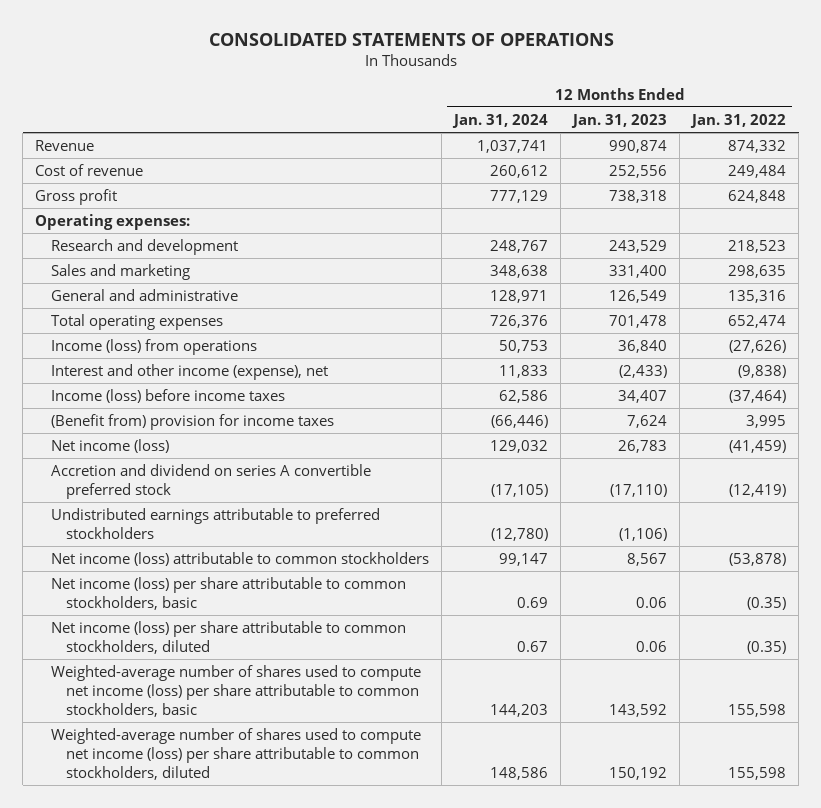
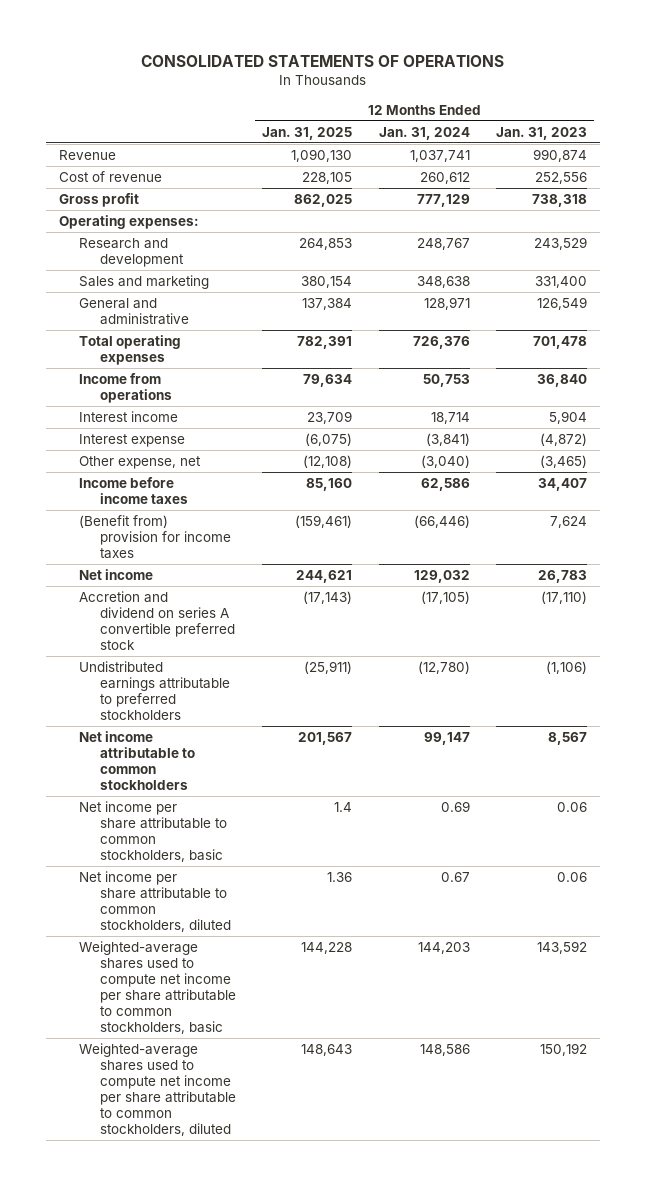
[690,113,787,128] Jan. 31, 2022 -> none
none -> [262,126,353,140] Jan. 31, 2025
[50,339,257,356] Income (loss) from operations -> [79,372,172,403] Income from operations
none -> [79,410,179,422] Interest income
none -> [79,433,186,447] Interest expense
[50,364,328,381] Interest and other income (expense), net -> [79,455,202,469] Other expense, net
[498,365,548,379] 11,833 -> [420,454,470,468] (3,040)
[618,365,667,379] (2,433) -> [540,454,588,468] (3,465)
[50,389,285,404] Income (loss) before income taxes -> [79,476,188,504] Income before income taxes
[50,439,169,454] Net income (loss) -> [79,568,154,580] Net income
[50,552,429,567] Net income (loss) attributable to common stockholders -> [79,730,195,791] Net income attributable to common stockholders
[50,577,406,611] Net income (loss) per share attributable to common stockholders, basic -> [79,800,227,863] Net income per share attributable to common stockholders, basic
[50,621,406,655] Net income (loss) per share attributable to common stockholders, diluted -> [79,870,231,933] Net income per share attributable to common stockholders, diluted
[50,665,421,717] Weighted-average number of shares used to compute net income (loss) per share attributable to common stockholders, basic -> [79,940,236,1035] Weighted-average shares used to compute net income per share attributable to common stockholders, basic
[50,728,421,780] Weighted-average number of shares used to compute net income (loss) per share attributable to common stockholders, diluted -> [79,1042,236,1137] Weighted-average shares used to compute net income per share attributable to common stockholders, diluted

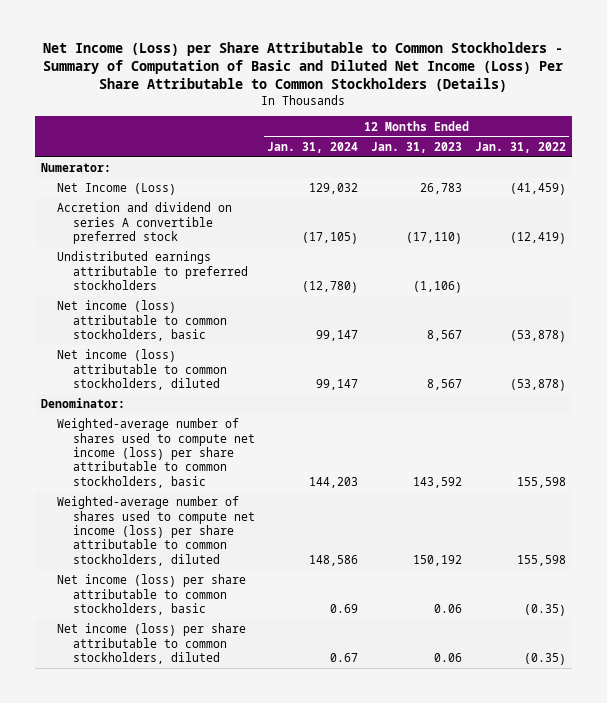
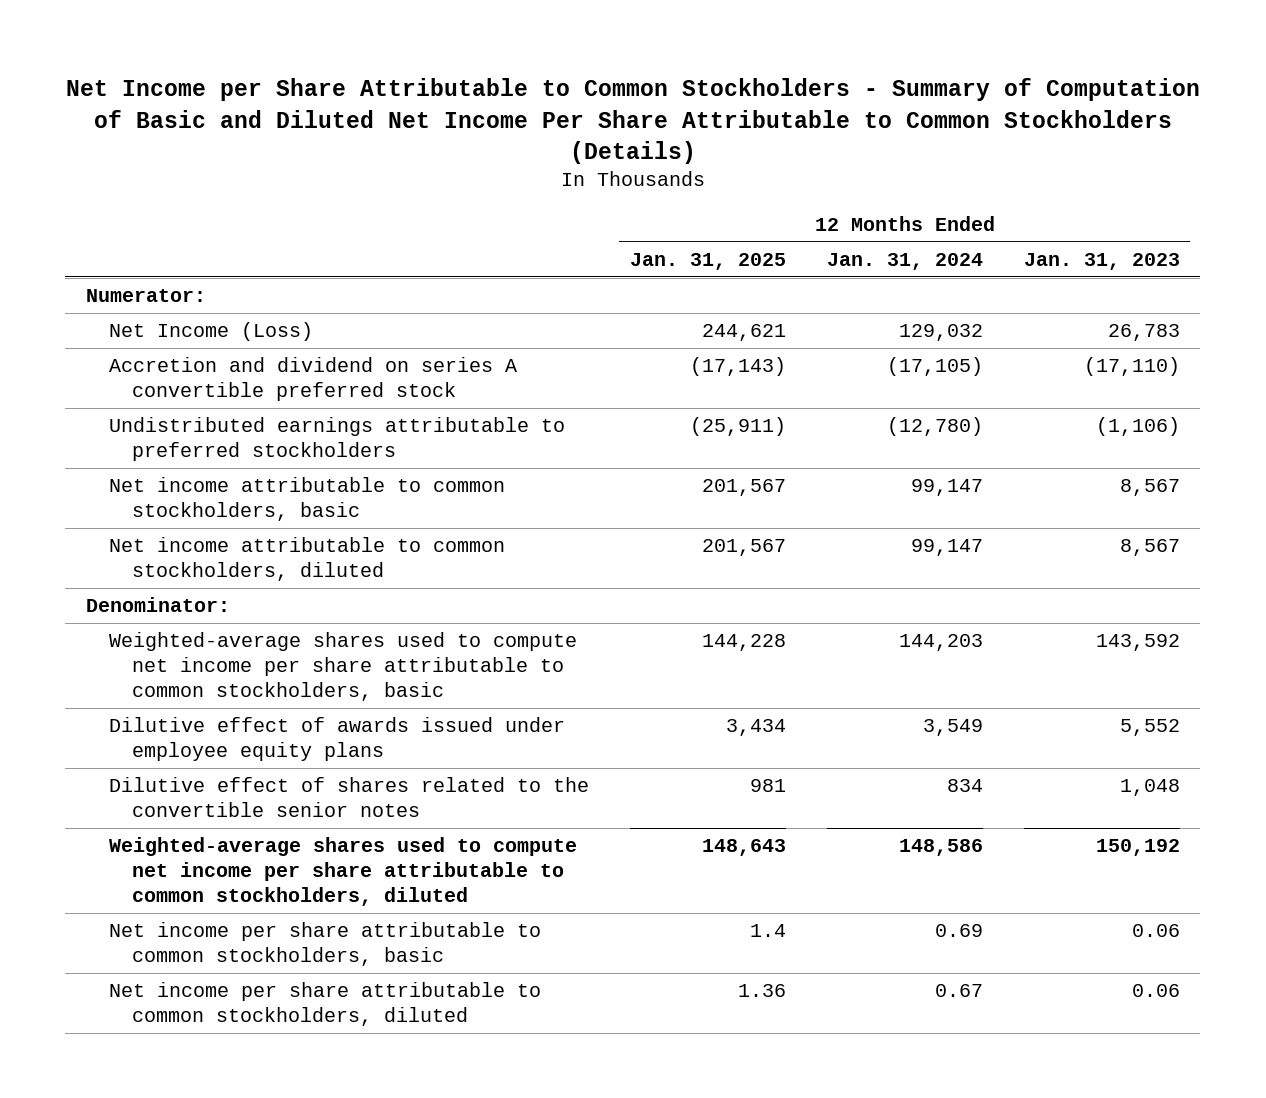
[43,41,564,93] Net Income (Loss) per Share Attributable to Common Stockholders - Summary of Computation of Basic and Diluted Net Income (Loss) Per Share Attributable to Common Stockholders (Details) -> [65,78,1200,165] Net Income per Share Attributable to Common Stockholders - Summary of Computation of Basic and Diluted Net Income Per Share Attributable to Common Stockholders (Details)
[474,141,566,153] Jan. 31, 2022 -> none
none -> [629,253,786,271] Jan. 31, 2025
[56,300,227,341] Net income (loss) attributable to common stockholders, basic -> [108,477,505,522] Net income attributable to common stockholders, basic
[56,349,227,390] Net income (loss) attributable to common stockholders, diluted -> [108,537,505,582] Net income attributable to common stockholders, diluted
[56,418,255,488] Weighted-average number of shares used to compute net income (loss) per share attributable to common stockholders, basic -> [108,632,577,702] Weighted-average shares used to compute net income per share attributable to common stockholders, basic
none -> [108,717,565,762] Dilutive effect of awards issued under employee equity plans
none -> [108,777,589,818] Dilutive effect of shares related to the convertible senior notes
[56,496,255,566] Weighted-average number of shares used to compute net income (loss) per share attributable to common stockholders, diluted -> [108,837,577,907] Weighted-average shares used to compute net income per share attributable to common stockholders, diluted
[56,574,246,615] Net income (loss) per share attributable to common stockholders, basic -> [108,922,541,967] Net income per share attributable to common stockholders, basic
[56,623,246,664] Net income (loss) per share attributable to common stockholders, diluted -> [108,982,541,1027] Net income per share attributable to common stockholders, diluted

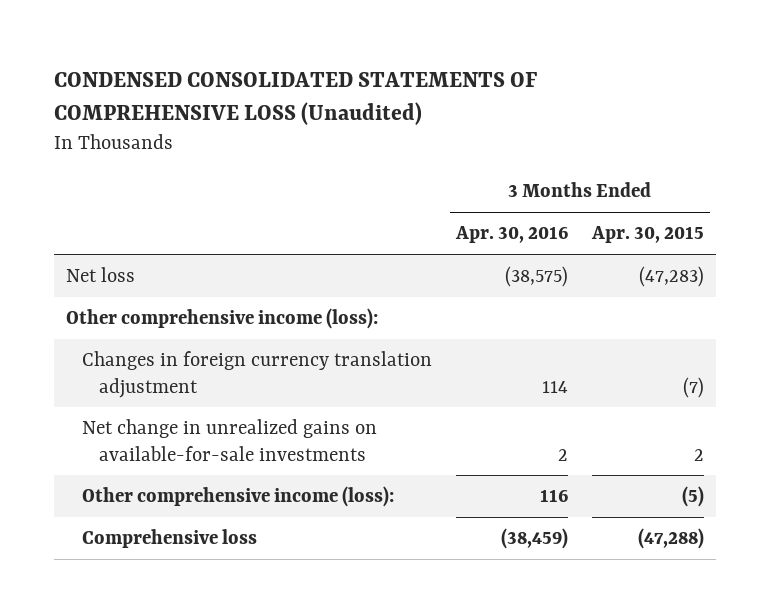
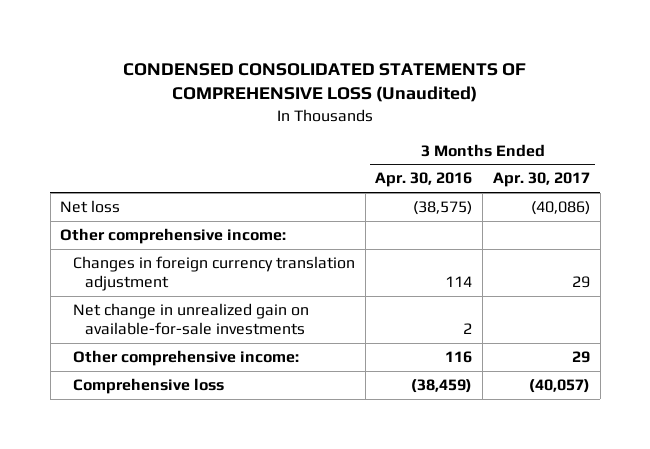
[591,226,705,244] Apr. 30, 2015 -> none
none -> [492,172,590,188] Apr. 30, 2017
[65,308,378,330] Other comprehensive income (loss): -> [60,228,287,245] Other comprehensive income:
[82,419,378,461] Net change in unrealized gains on available-for-sale investments -> [72,303,309,336] Net change in unrealized gain on available-for-sale investments
[82,486,395,508] Other comprehensive income (loss): -> [72,350,299,367] Other comprehensive income:

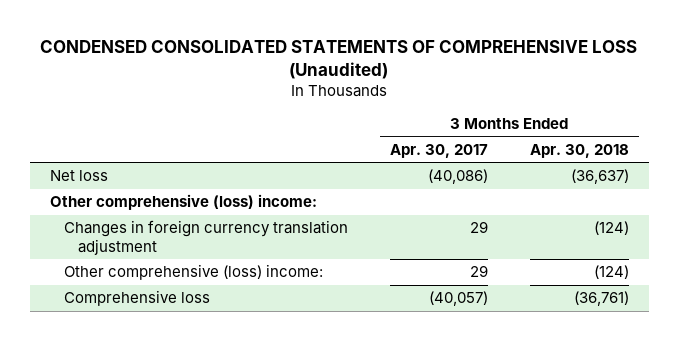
[375,172,473,188] Apr. 30, 2016 -> none
none -> [529,143,629,158] Apr. 30, 2018
[60,228,287,245] Other comprehensive income: -> [50,194,318,211] Other comprehensive (loss) income:
[72,303,309,336] Net change in unrealized gain on available-for-sale investments -> none
[72,350,299,367] Other comprehensive income: -> [64,264,324,281] Other comprehensive (loss) income:

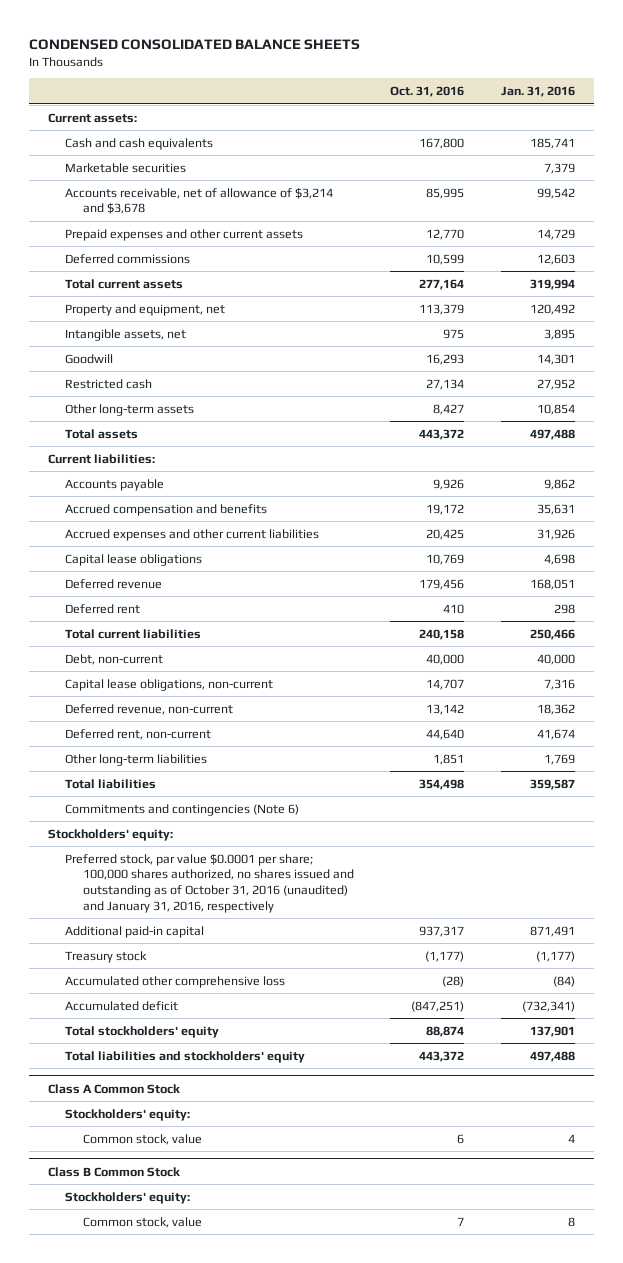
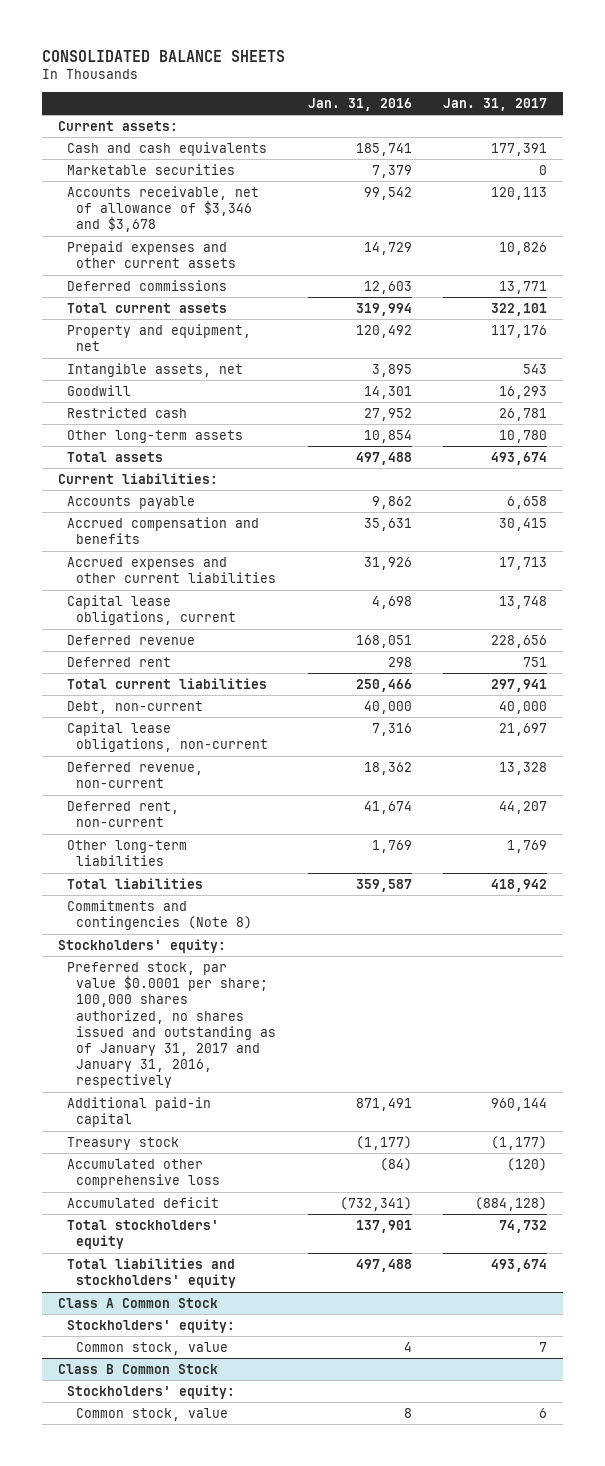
[29,38,361,50] CONDENSED CONSOLIDATED BALANCE SHEETS -> [42,49,286,62] CONSOLIDATED BALANCE SHEETS
[390,86,465,98] Oct. 31, 2016 -> none
none -> [443,97,548,111] Jan. 31, 2017
[65,187,334,215] Accounts receivable, net of allowance of $3,214 and $3,678 -> [66,185,259,233] Accounts receivable, net of allowance of $3,346 and $3,678
[65,553,203,566] Capital lease obligations -> [66,594,237,626] Capital lease obligations, current
[65,803,300,816] Commitments and contingencies (Note 6) -> [66,899,253,931] Commitments and contingencies (Note 8)
[65,853,354,913] Preferred stock, par value $0.0001 per share; 100,000 shares authorized, no shares issued and outstanding as of October 31, 2016 (unaudited) and January 31, 2016, respectively -> [66,961,277,1089] Preferred stock, par value $0.0001 per share; 100,000 shares authorized, no shares issued and outstanding as of January 31, 2017 and January 31, 2016, respectively

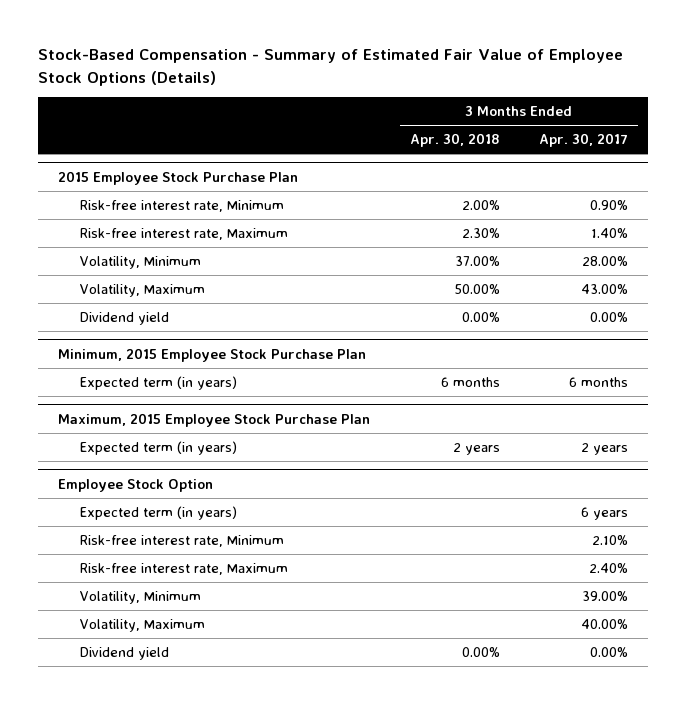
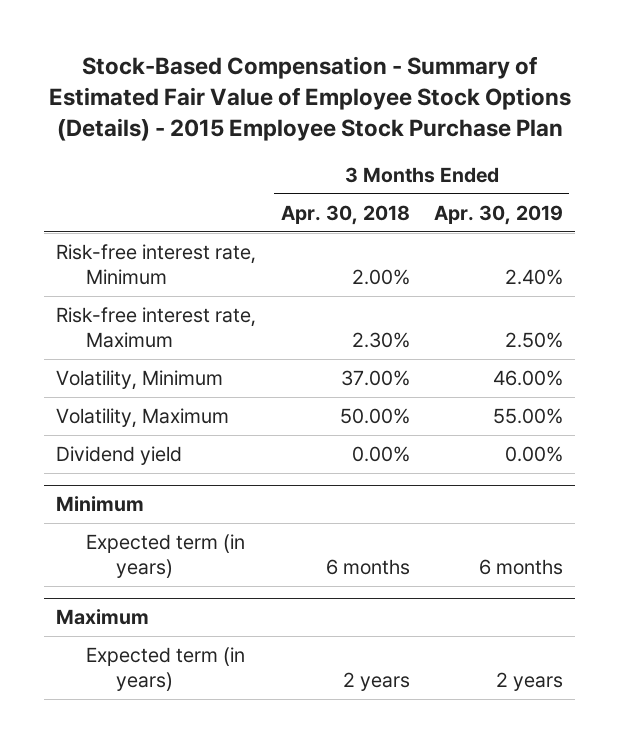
[37,49,623,86] Stock-Based Compensation - Summary of Estimated Fair Value of Employee Stock Options (Details) -> [48,56,571,141] Stock-Based Compensation - Summary of Estimated Fair Value of Employee Stock Options (Details) - 2015 Employee Stock Purchase Plan
[539,133,629,148] Apr. 30, 2017 -> none
none -> [434,204,564,225] Apr. 30, 2019
[57,170,298,185] 2015 Employee Stock Purchase Plan -> none
[57,347,366,362] Minimum, 2015 Employee Stock Purchase Plan -> none
none -> [55,496,144,513] Minimum
[57,412,370,427] Maximum, 2015 Employee Stock Purchase Plan -> none
none -> [55,609,149,626] Maximum
[57,478,213,492] Employee Stock Option -> none
[80,505,238,520] Expected term (in years) -> none
[80,534,285,547] Risk-free interest rate, Minimum -> none
[80,562,289,575] Risk-free interest rate, Maximum -> none
[80,590,202,604] Volatility, Minimum -> none
[80,618,206,632] Volatility, Maximum -> none
[80,646,170,660] Dividend yield -> none

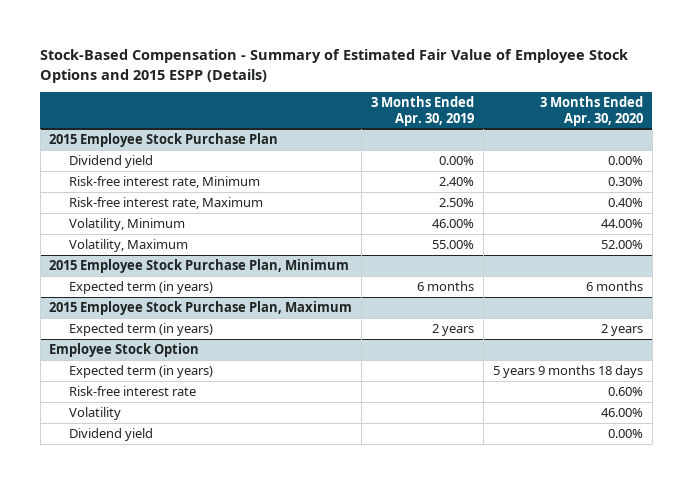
[48,56,571,141] Stock-Based Compensation - Summary of Estimated Fair Value of Employee Stock Options (Details) - 2015 Employee Stock Purchase Plan -> [40,48,629,83] Stock-Based Compensation - Summary of Estimated Fair Value of Employee Stock Options and 2015 ESPP (Details)
[280,204,410,225] Apr. 30, 2018 -> none
none -> [540,96,644,126] 3 Months Ended Apr. 30, 2020
none -> [49,132,279,147] 2015 Employee Stock Purchase Plan
none -> [69,154,154,168] Dividend yield
[55,446,182,466] Dividend yield -> none
[55,496,144,513] Minimum -> none
none -> [49,258,350,273] 2015 Employee Stock Purchase Plan, Minimum
[55,609,149,626] Maximum -> none
none -> [49,300,353,315] 2015 Employee Stock Purchase Plan, Maximum
none -> [49,342,200,357] Employee Stock Option
none -> [69,364,214,378] Expected term (in years)
none -> [69,385,197,396] Risk-free interest rate
none -> [69,406,122,420] Volatility
none -> [69,427,154,441] Dividend yield

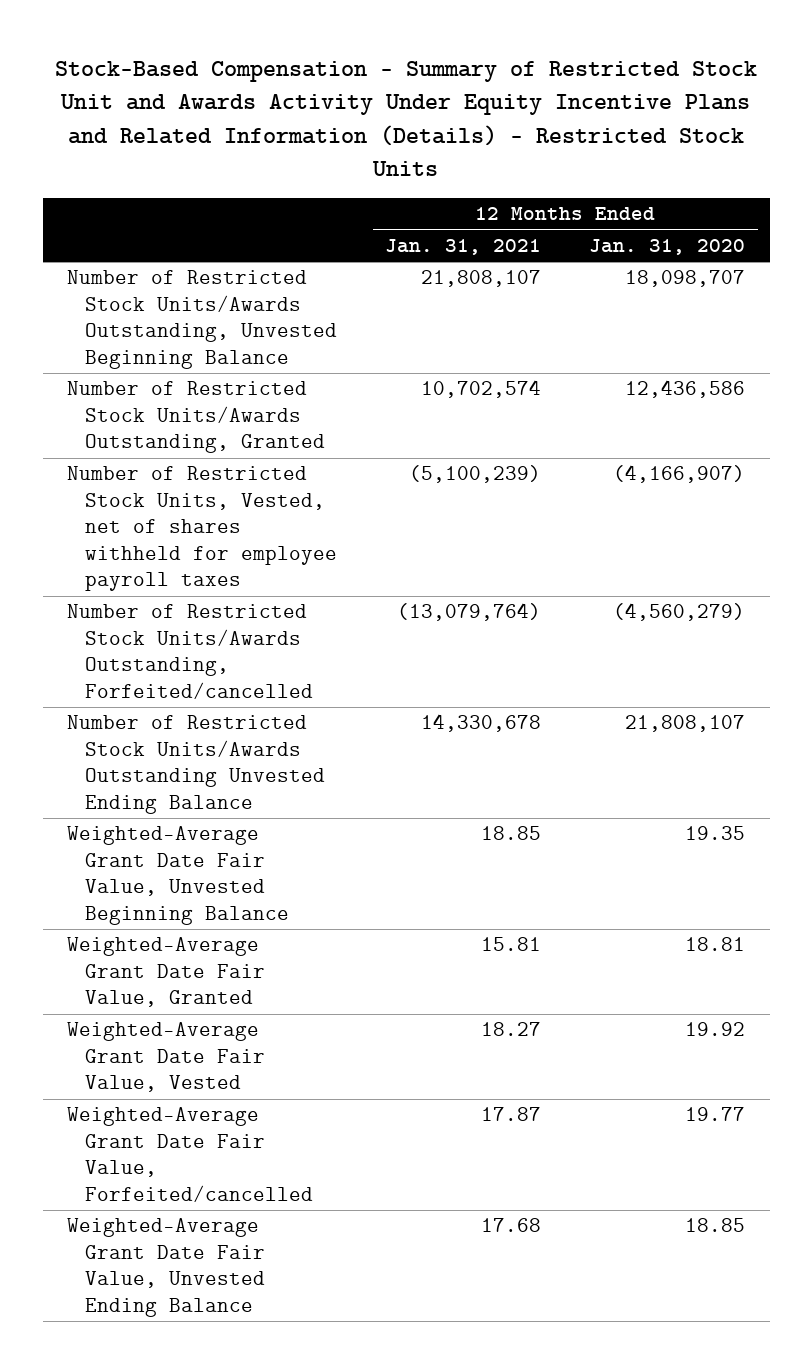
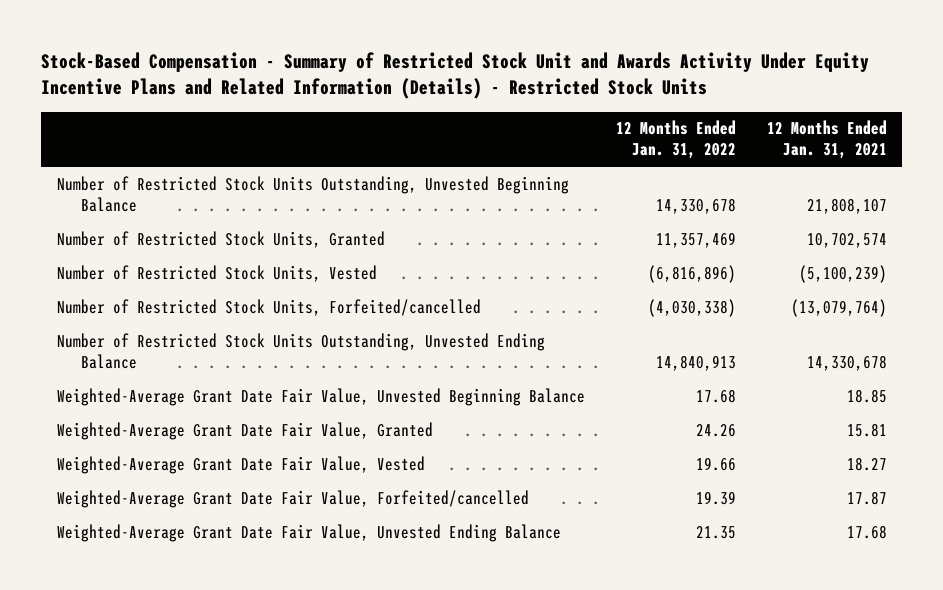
[589,238,746,255] Jan. 31, 2020 -> none
none -> [615,120,736,160] 12 Months Ended Jan. 31, 2022
[66,270,338,369] Number of Restricted Stock Units/Awards Outstanding, Unvested Beginning Balance -> [56,175,569,212] Number of Restricted Stock Units Outstanding, Unvested Beginning Balance
[66,381,326,454] Number of Restricted Stock Units/Awards Outstanding, Granted -> [56,230,385,248] Number of Restricted Stock Units, Granted
[66,466,338,592] Number of Restricted Stock Units, Vested, net of shares withheld for employee payroll taxes -> [56,264,377,282] Number of Restricted Stock Units, Vested
[66,604,314,699] Number of Restricted Stock Units/Awards Outstanding, Forfeited/cancelled -> [56,298,481,316] Number of Restricted Stock Units, Forfeited/cancelled
[66,715,326,814] Number of Restricted Stock Units/Awards Outstanding Unvested Ending Balance -> [56,332,545,369] Number of Restricted Stock Units Outstanding, Unvested Ending Balance

